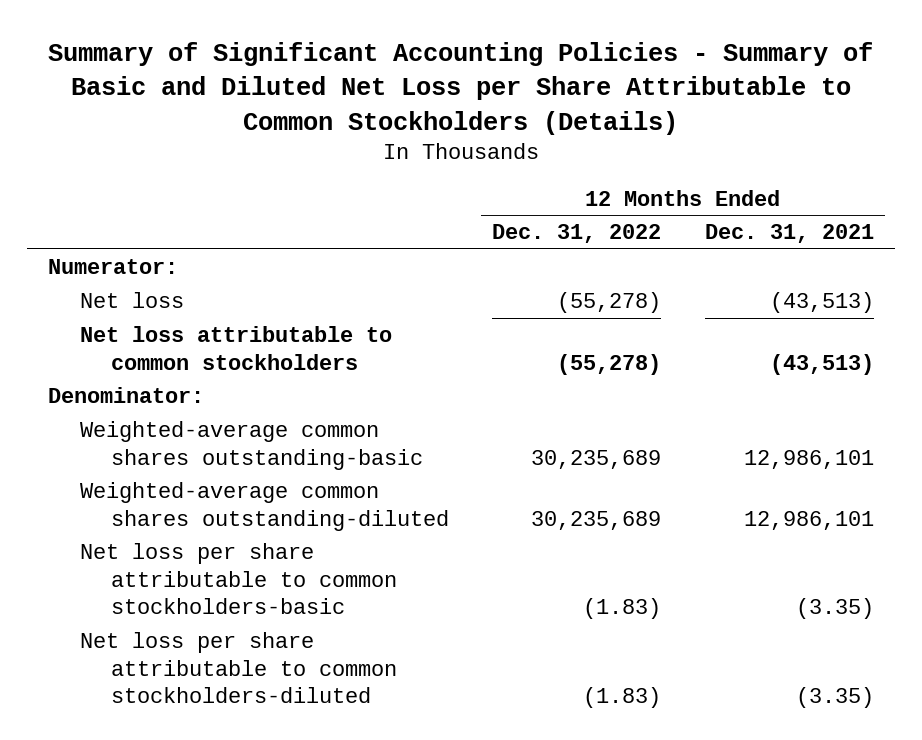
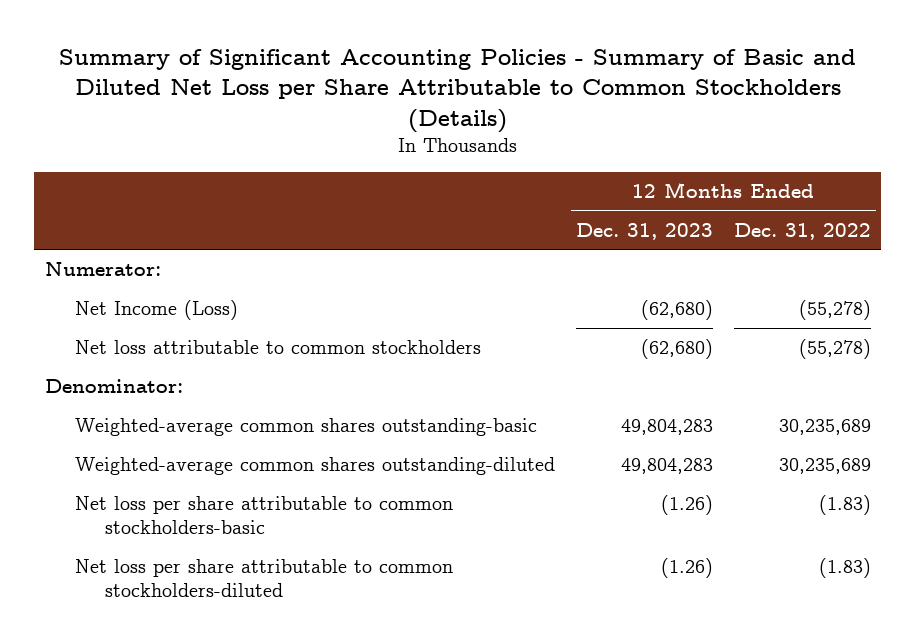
[704,224,874,244] Dec. 31, 2021 -> none
none -> [575,222,713,240] Dec. 31, 2023
[79,292,184,309] Net loss -> [74,300,238,321] Net Income (Loss)

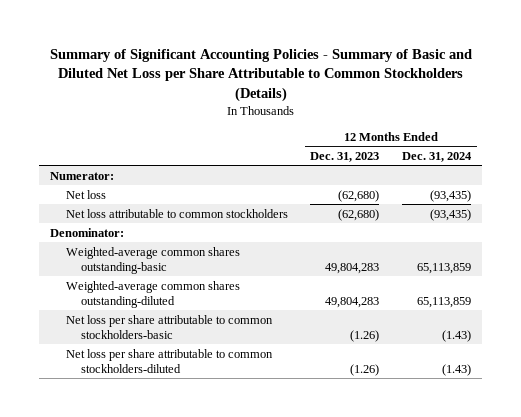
[733,222,871,240] Dec. 31, 2022 -> none
none -> [401,151,472,162] Dec. 31, 2024
[74,300,238,321] Net Income (Loss) -> [65,189,106,199] Net loss

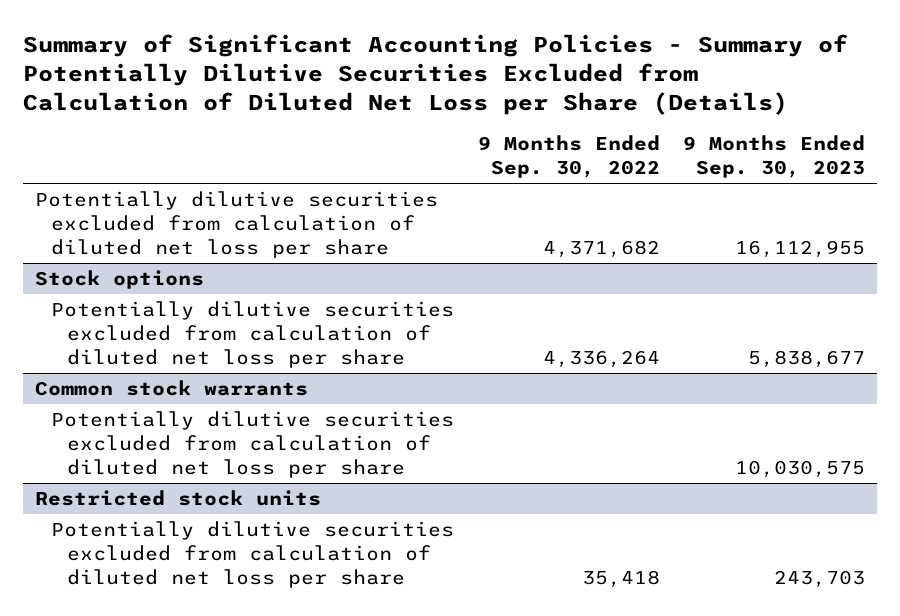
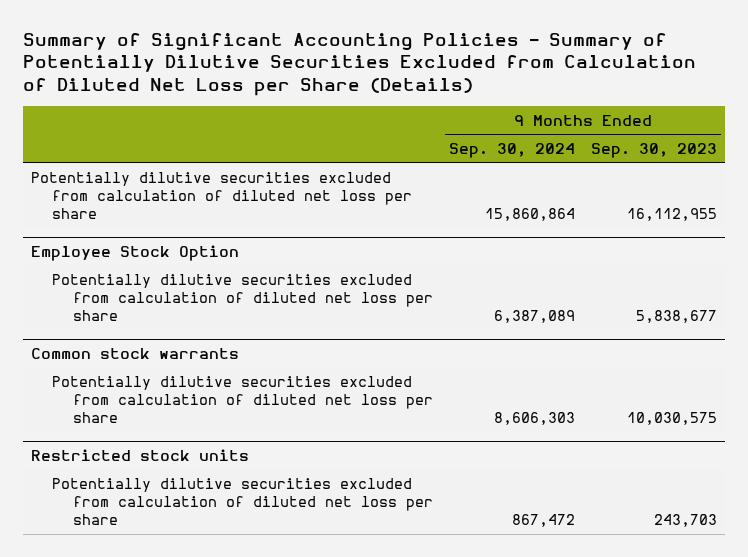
[477,135,660,179] 9 Months Ended Sep. 30, 2022 -> none
none -> [448,142,575,158] Sep. 30, 2024
[34,269,204,289] Stock options -> [30,244,239,261] Employee Stock Option

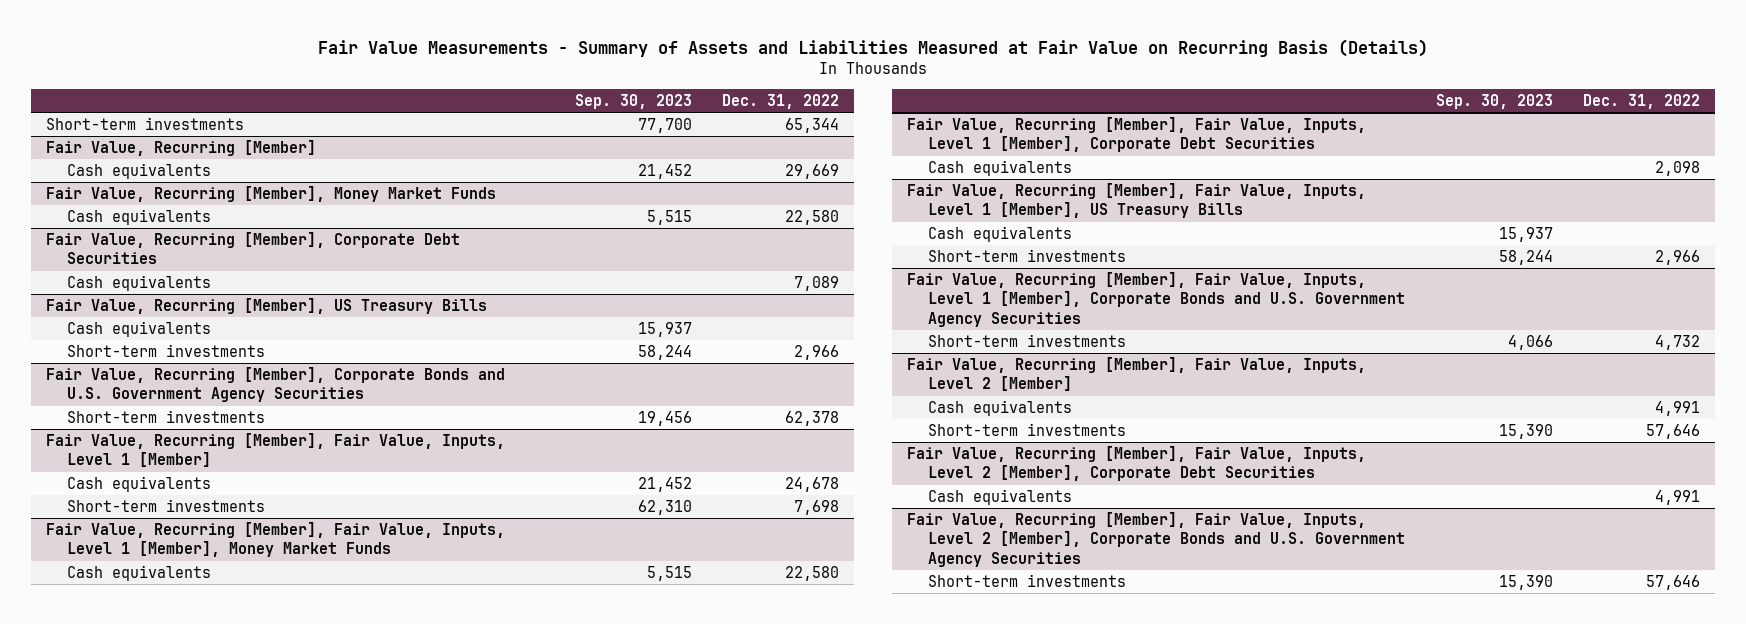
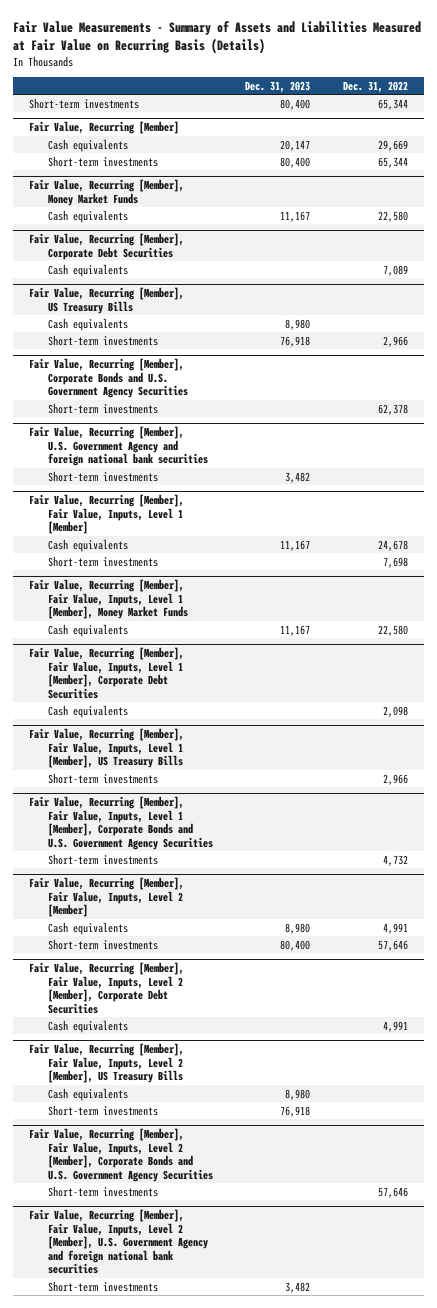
[574,94,692,110] Sep. 30, 2023 -> none
none -> [245,81,311,94] Dec. 31, 2023
none -> [47,155,158,167] Short-term investments
none -> [29,426,208,467] Fair Value, Recurring [Member], U.S. Government Agency and foreign national bank securities
none -> [47,470,158,482] Short-term investments
[928,226,1073,243] Cash equivalents -> none
none -> [29,1043,185,1084] Fair Value, Recurring [Member], Fair Value, Inputs, Level 2 [Member], US Treasury Bills
none -> [47,1087,128,1101] Cash equivalents
none -> [47,1104,158,1116] Short-term investments
none -> [29,1209,208,1275] Fair Value, Recurring [Member], Fair Value, Inputs, Level 2 [Member], U.S. Government Agency and foreign national bank securities
none -> [47,1280,158,1292] Short-term investments

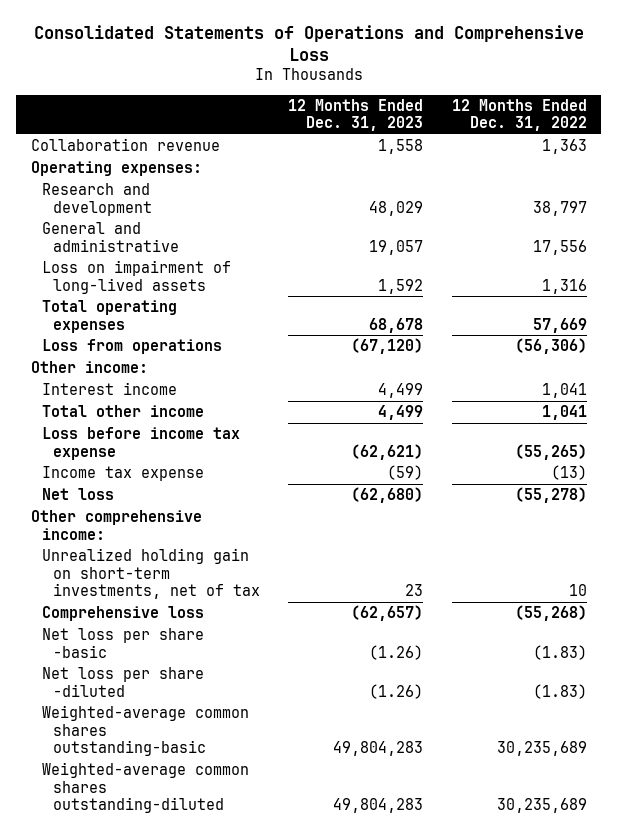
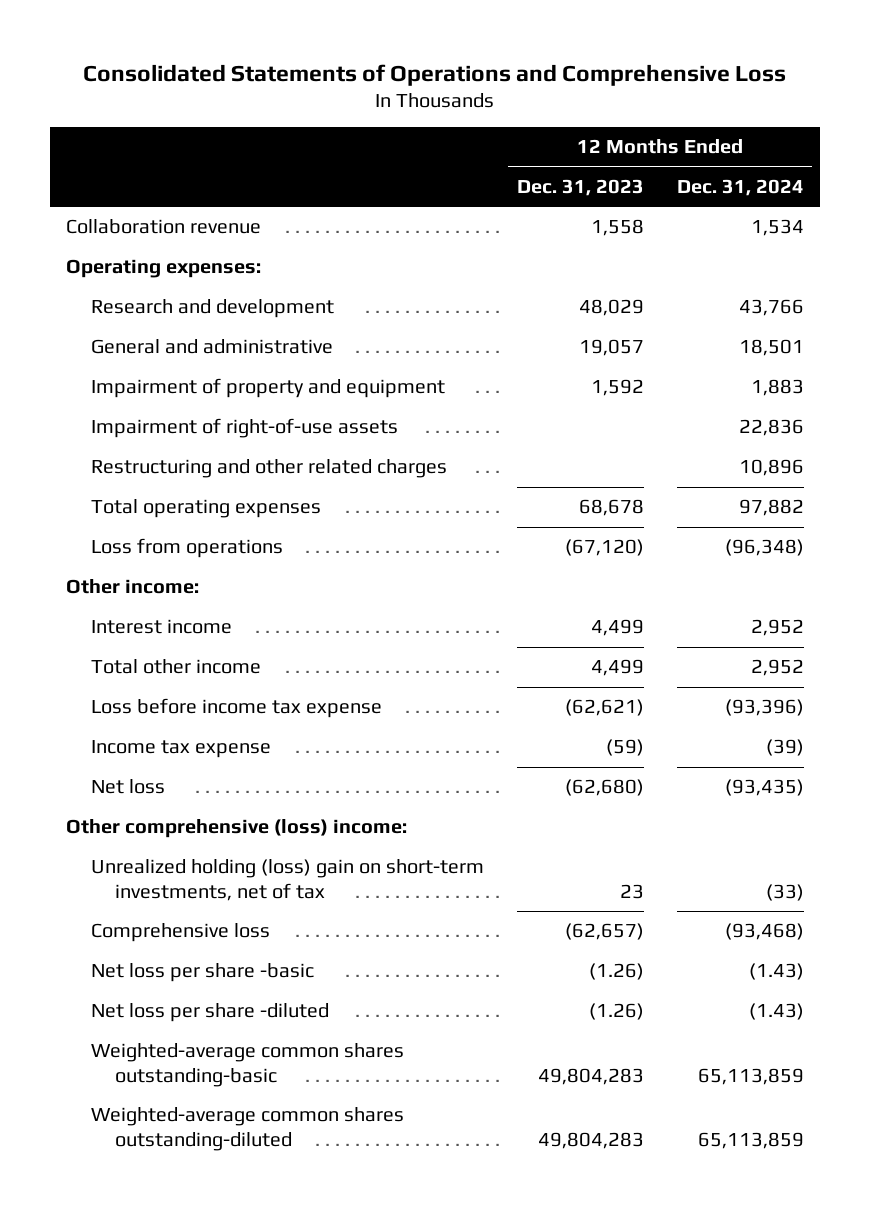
[451,98,587,132] 12 Months Ended Dec. 31, 2022 -> none
none -> [676,179,804,197] Dec. 31, 2024
[41,260,231,294] Loss on impairment of long-lived assets -> [90,378,445,399] Impairment of property and equipment
none -> [90,418,398,439] Impairment of right-of-use assets
none -> [90,459,447,479] Restructuring and other related charges
[30,510,202,540] Other comprehensive income: -> [66,819,408,839] Other comprehensive (loss) income:
[41,548,260,600] Unrealized holding gain on short-term investments, net of tax -> [90,859,484,902] Unrealized holding (loss) gain on short-term investments, net of tax

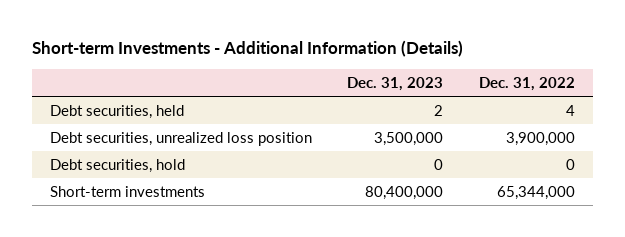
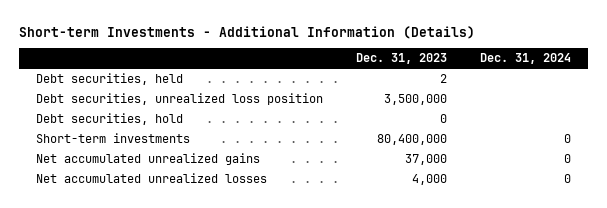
[478,76,575,91] Dec. 31, 2022 -> none
none -> [480,53,572,65] Dec. 31, 2024
none -> [35,153,260,166] Net accumulated unrealized gains
none -> [35,173,267,184] Net accumulated unrealized losses

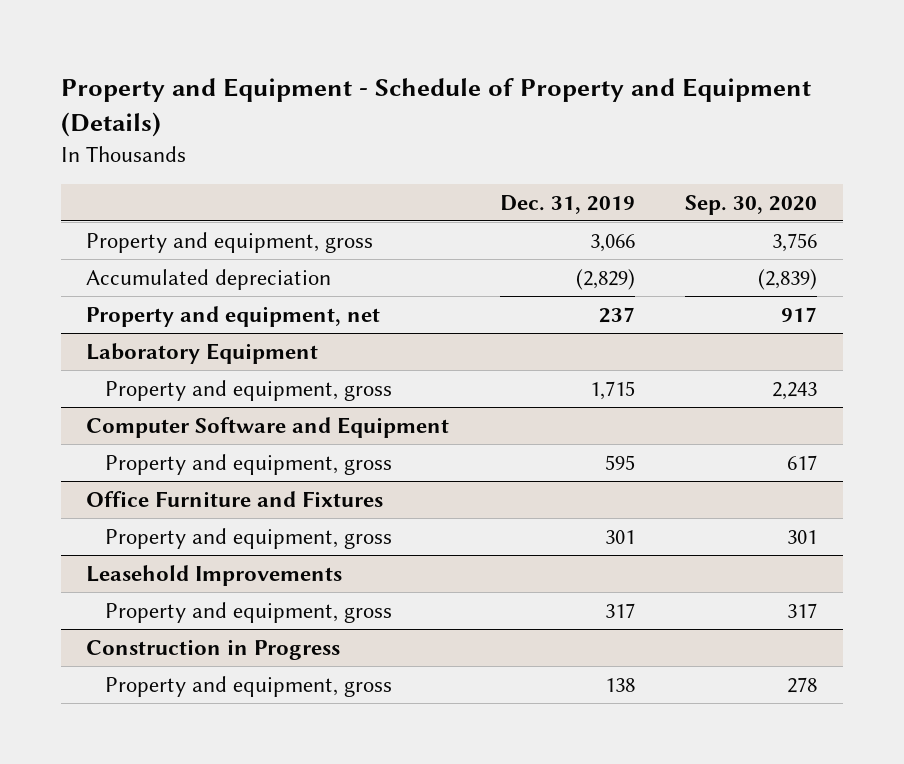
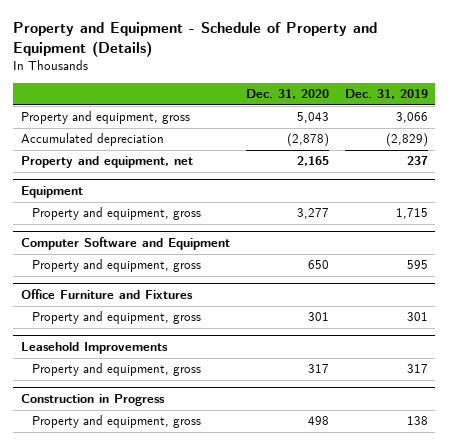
[685,194,818,215] Sep. 30, 2020 -> none
none -> [245,88,329,99] Dec. 31, 2020
[86,342,319,364] Laboratory Equipment -> [21,186,84,199] Equipment

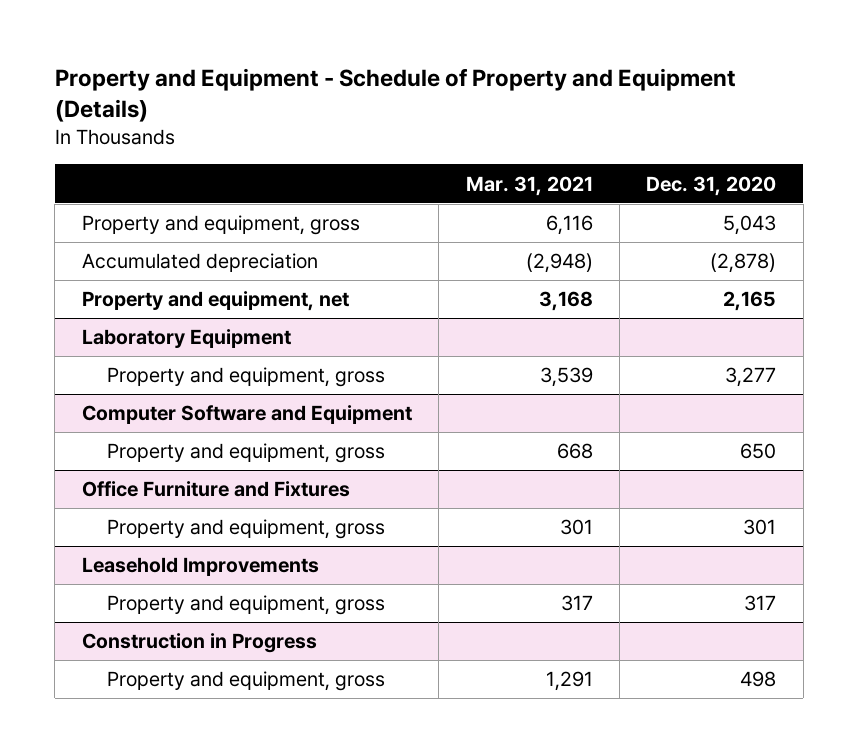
[344,88,428,99] Dec. 31, 2019 -> none
none -> [465,175,593,196] Mar. 31, 2021
[21,186,84,199] Equipment -> [81,329,291,349] Laboratory Equipment

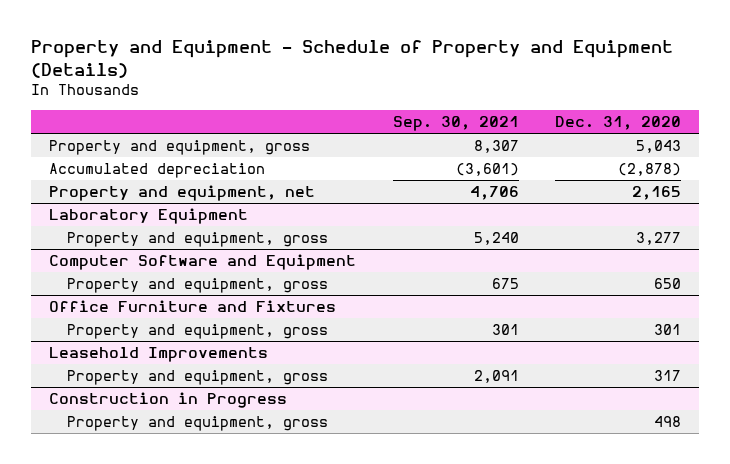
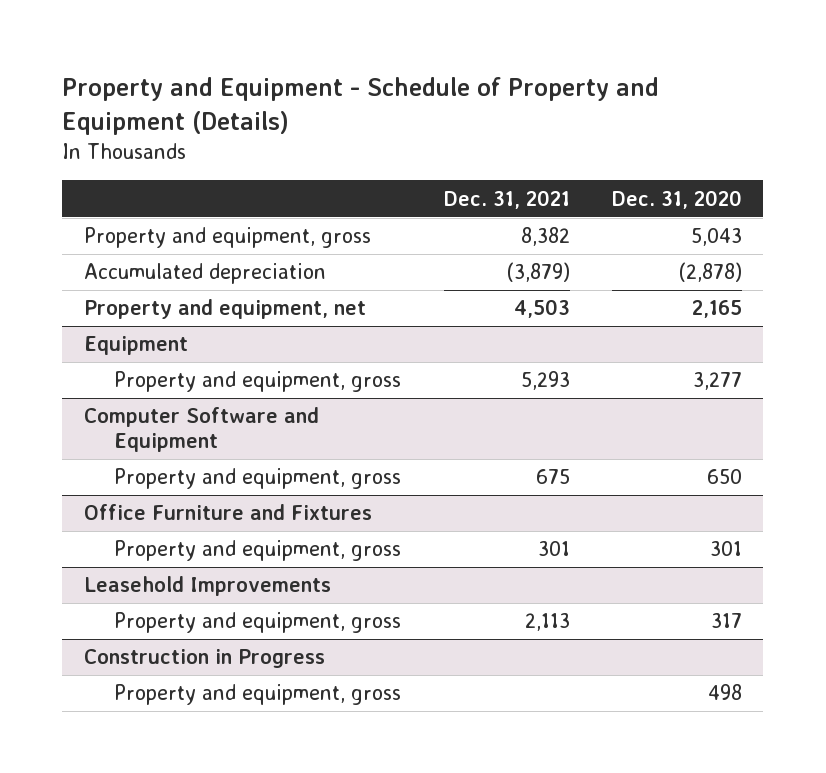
[392,116,519,132] Sep. 30, 2021 -> none
none -> [443,189,570,209] Dec. 31, 2021
[49,208,249,225] Laboratory Equipment -> [83,336,188,356] Equipment

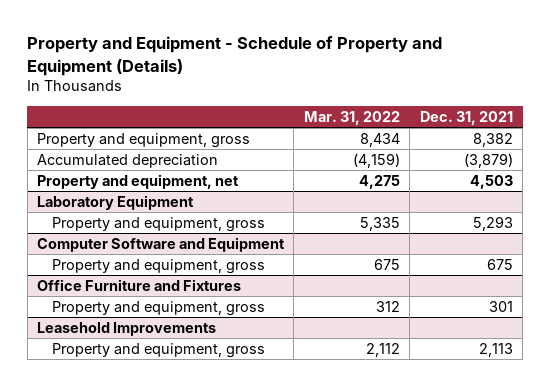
[612,189,743,209] Dec. 31, 2020 -> none
none -> [303,110,400,125] Mar. 31, 2022
[83,336,188,356] Equipment -> [36,194,194,210] Laboratory Equipment
[83,649,325,669] Construction in Progress -> none
[114,684,402,706] Property and equipment, gross -> none

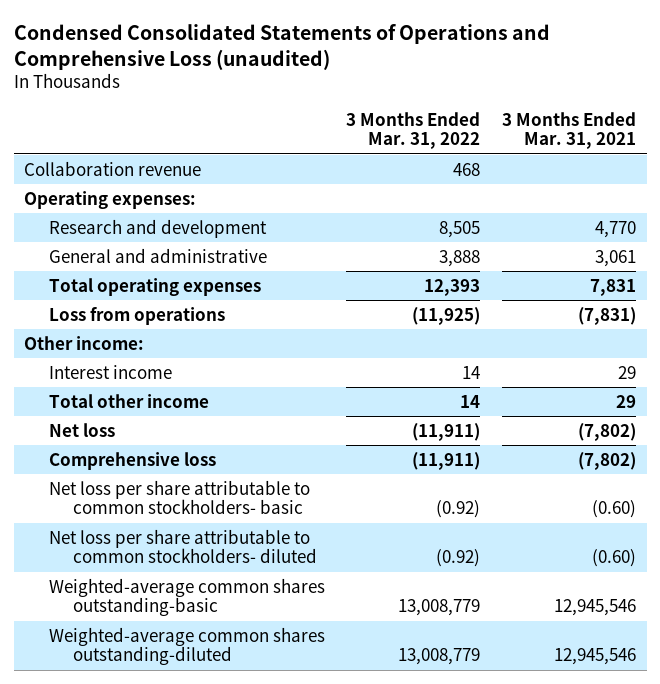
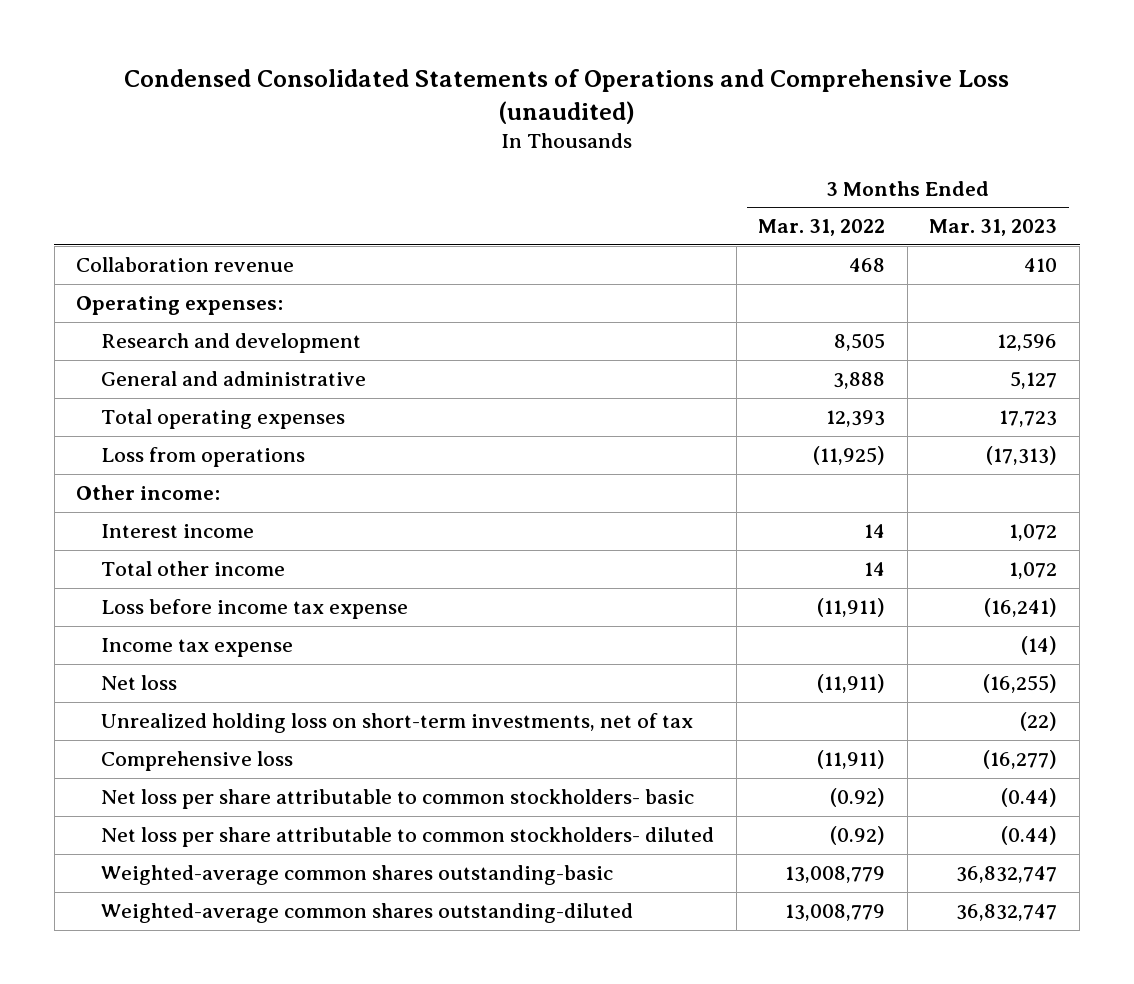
[502,111,637,150] 3 Months Ended Mar. 31, 2021 -> none
none -> [929,219,1058,237] Mar. 31, 2023
none -> [100,599,408,620] Loss before income tax expense
none -> [100,638,293,658] Income tax expense
none -> [100,713,693,734] Unrealized holding loss on short-term investments, net of tax

